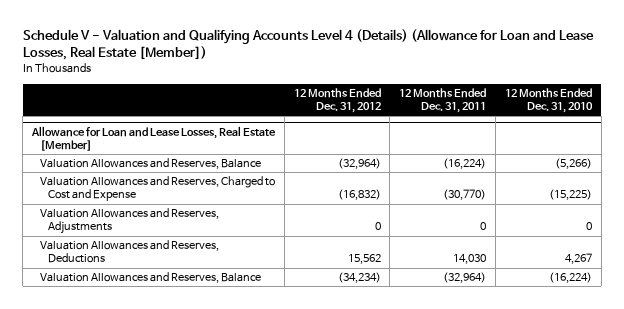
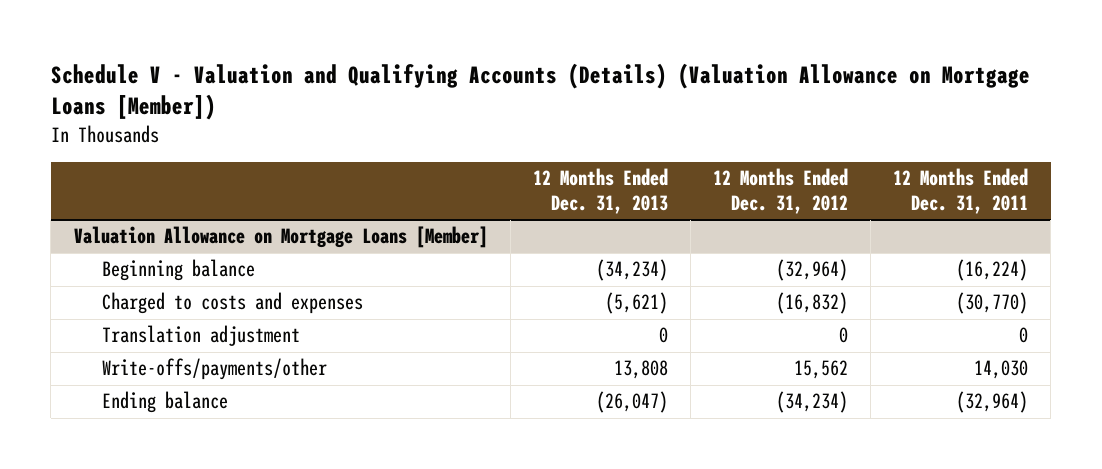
[22,29,594,61] Schedule V - Valuation and Qualifying Accounts Level 4 (Details) (Allowance for Loan and Lease Losses, Real Estate [Member]) -> [50,62,1030,121] Schedule V - Valuation and Qualifying Accounts (Details) (Valuation Allowance on Mortgage Loans [Member])
[504,87,593,113] 12 Months Ended Dec. 31, 2010 -> none
none -> [532,168,668,214] 12 Months Ended Dec. 31, 2013
[31,125,277,152] Allowance for Loan and Lease Losses, Real Estate [Member] -> none
none -> [73,226,488,249] Valuation Allowance on Mortgage Loans [Member]
[39,158,261,170] Valuation Allowances and Reserves, Balance -> [101,259,255,282] Beginning balance
[39,176,275,202] Valuation Allowances and Reserves, Charged to Cost and Expense -> [101,292,363,315] Charged to costs and expenses
[39,208,219,235] Valuation Allowances and Reserves, Adjustments -> [101,325,300,347] Translation adjustment
[39,240,219,264] Valuation Allowances and Reserves, Deductions -> [101,358,327,381] Write-offs/payments/other
[39,272,261,284] Valuation Allowances and Reserves, Balance -> [101,391,228,414] Ending balance

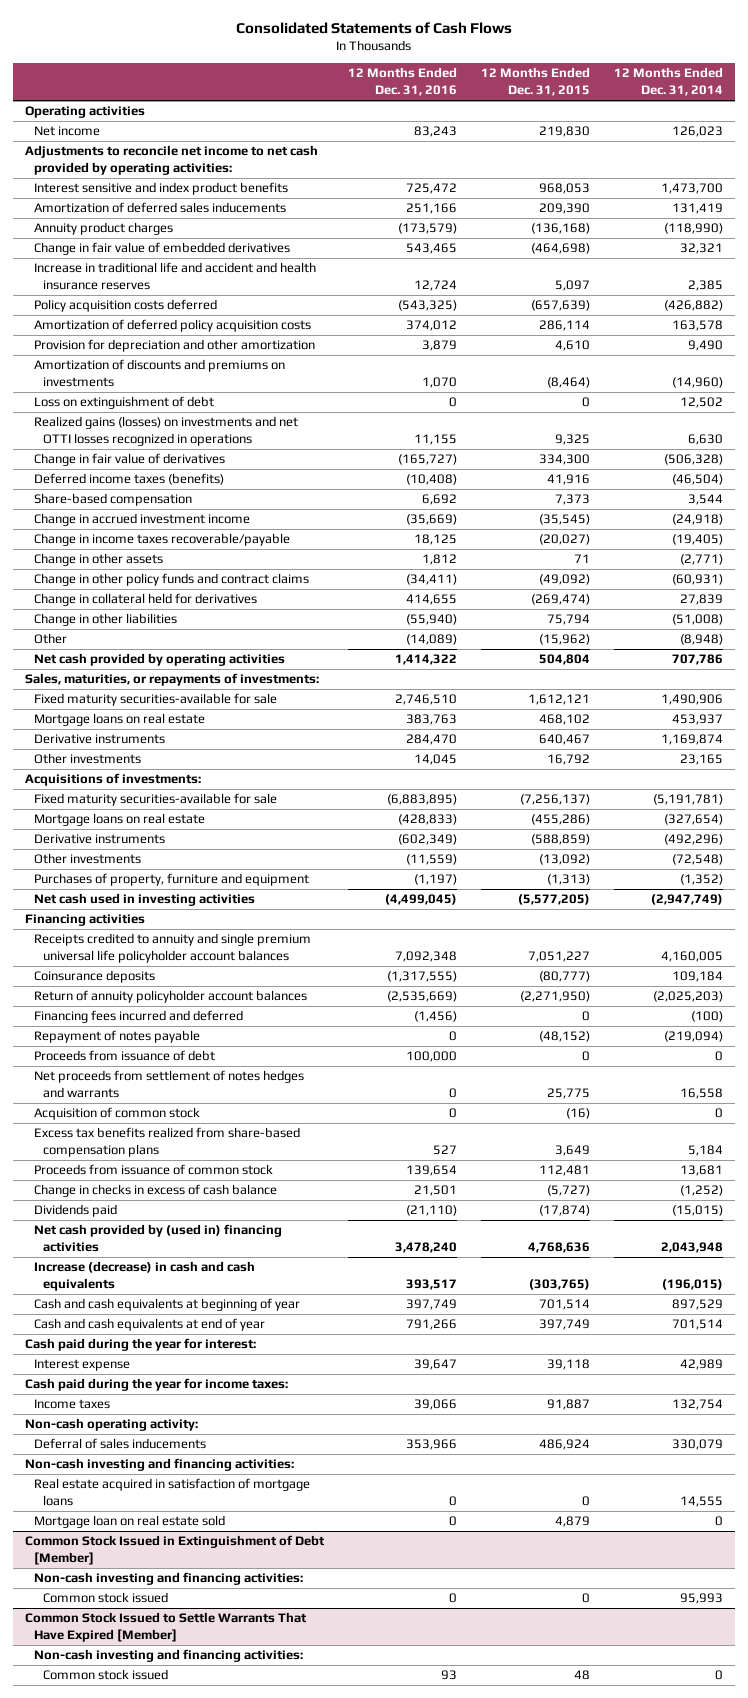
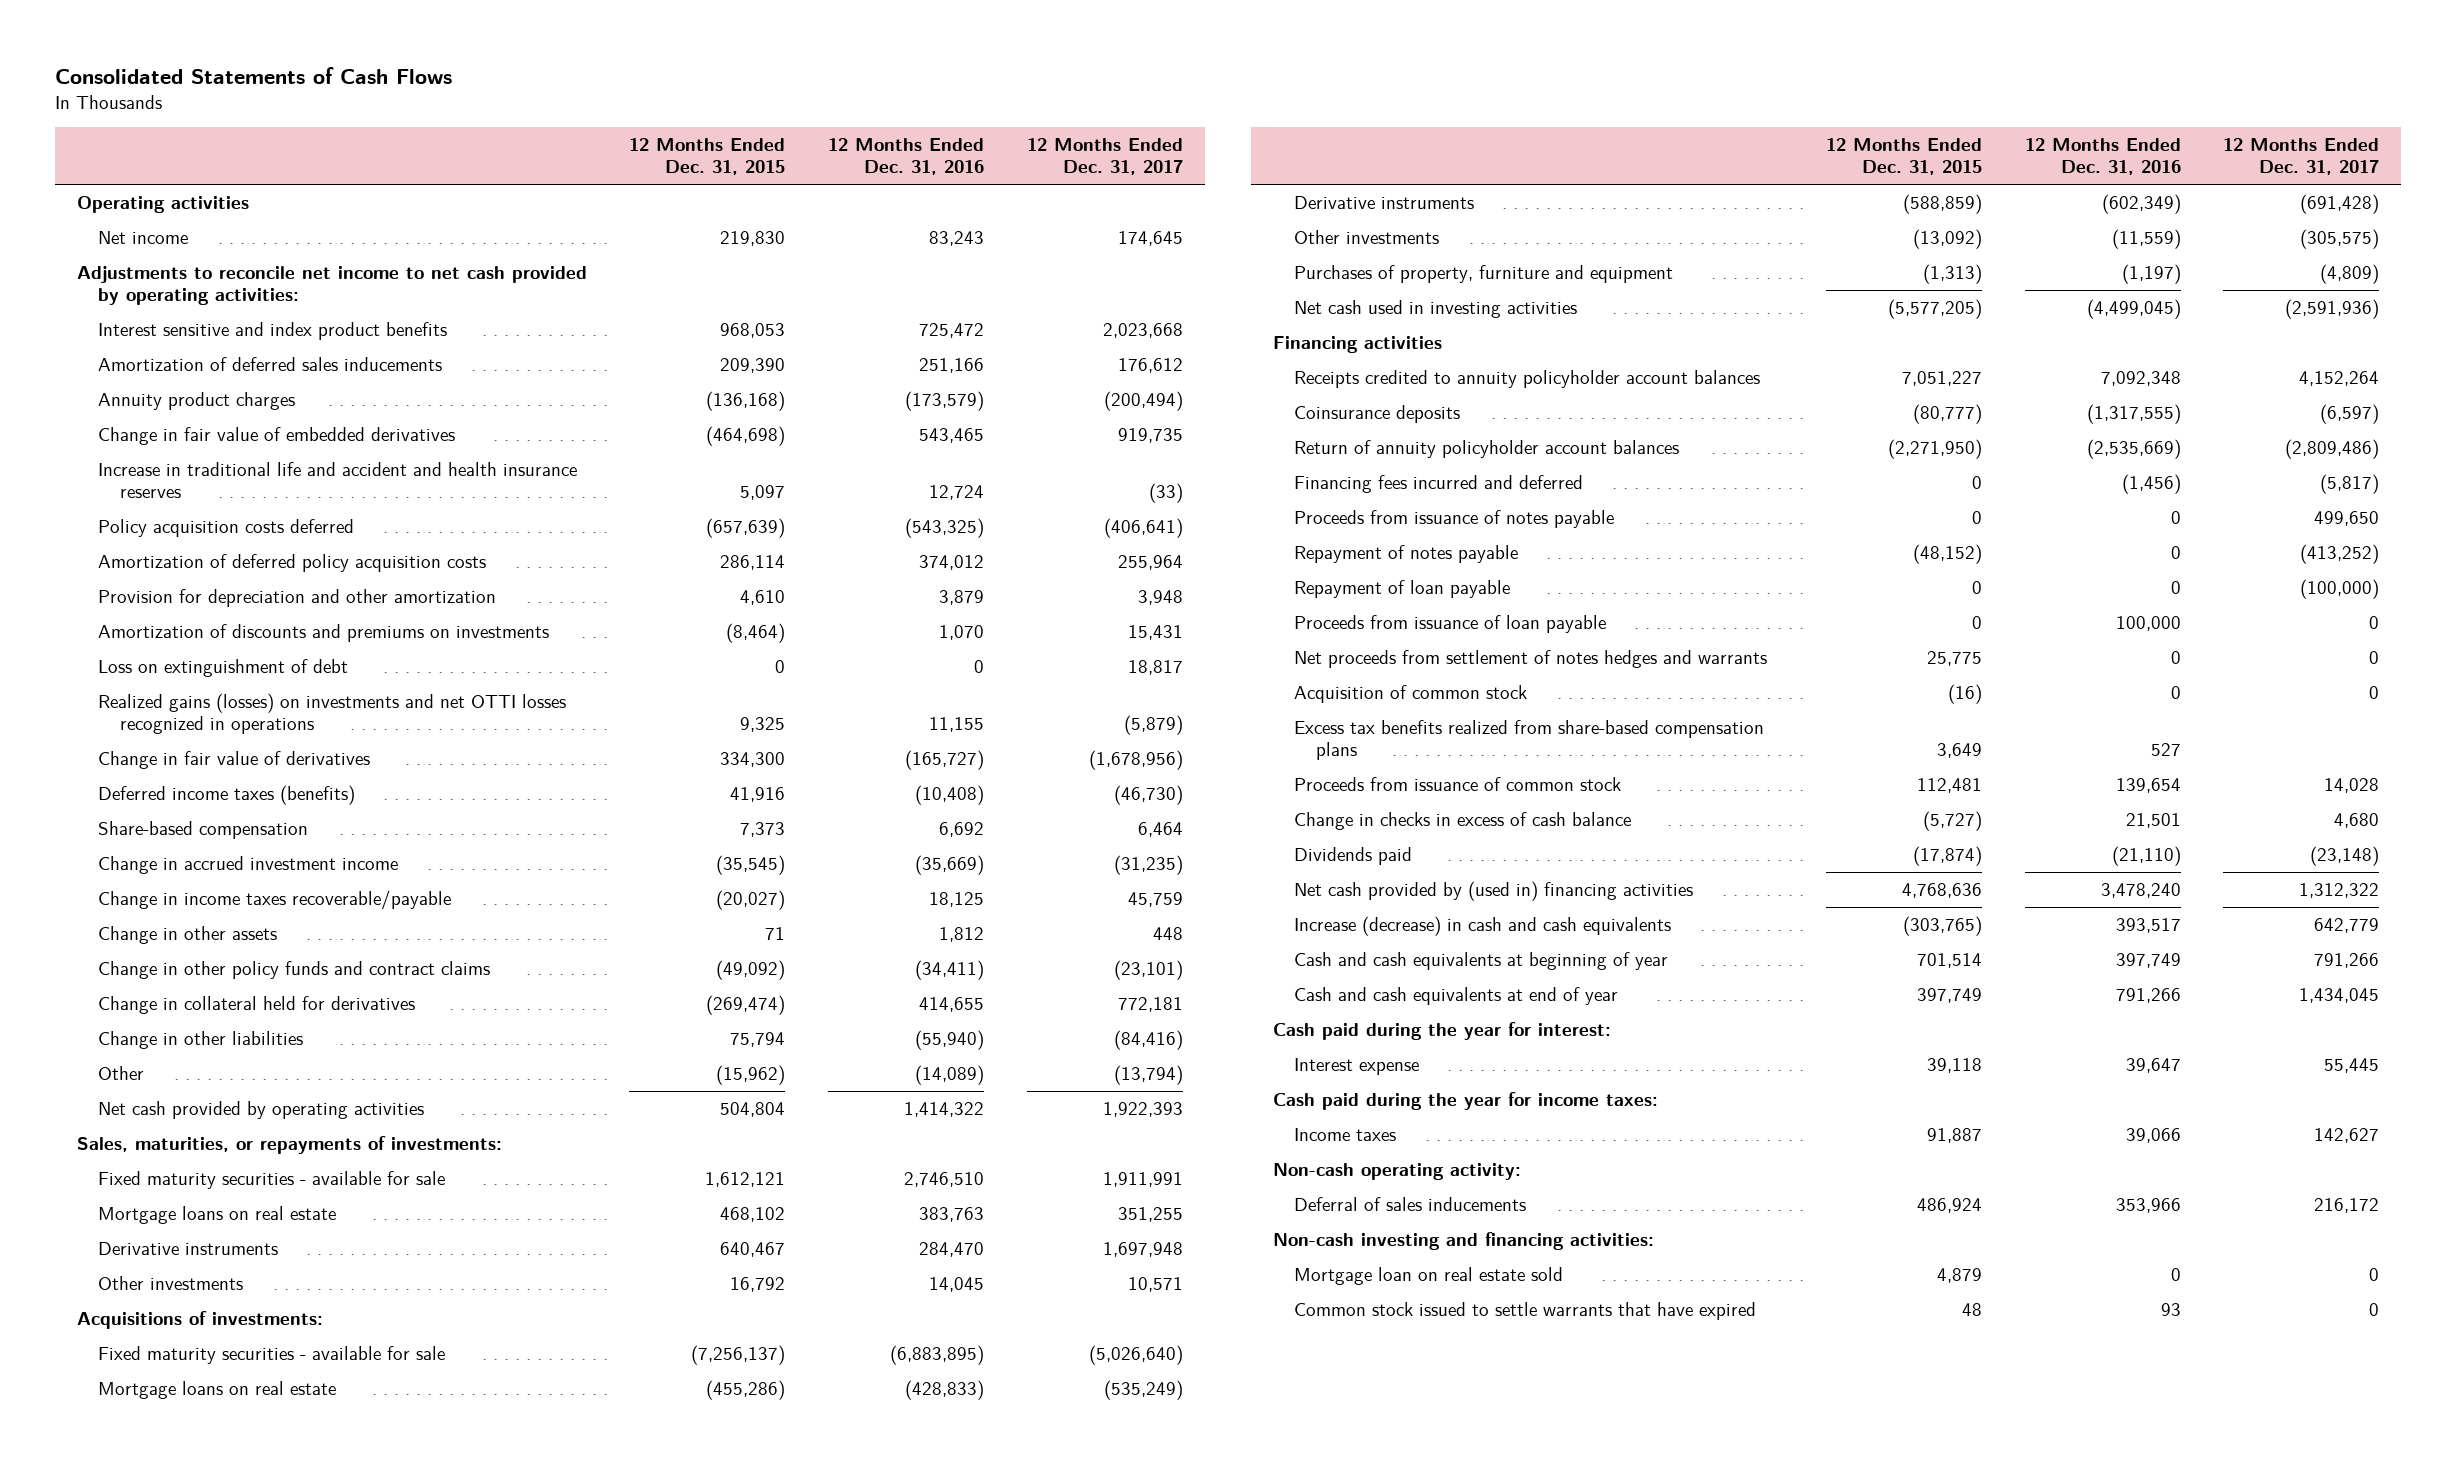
[614,67,724,97] 12 Months Ended Dec. 31, 2014 -> none
none -> [1027,138,1184,176] 12 Months Ended Dec. 31, 2017
[33,693,277,707] Fixed maturity securities-available for sale -> [98,1171,446,1190] Fixed maturity securities - available for sale
[33,793,277,807] Fixed maturity securities-available for sale -> [98,1346,446,1365] Fixed maturity securities - available for sale
[33,933,311,964] Receipts credited to annuity and single premium universal life policyholder account balances -> [1294,370,1761,389] Receipts credited to annuity policyholder account balances
none -> [1294,510,1615,529] Proceeds from issuance of notes payable
none -> [1294,580,1511,599] Repayment of loan payable
[33,1050,215,1062] Proceeds from issuance of debt -> [1294,615,1607,634] Proceeds from issuance of loan payable
[33,1478,310,1507] Real estate acquired in satisfaction of mortgage loans -> none
[24,1535,325,1566] Common Stock Issued in Extinguishment of Debt [Member] -> none
[33,1572,303,1586] Non-cash investing and financing activities: -> none
[24,1612,307,1643] Common Stock Issued to Settle Warrants That Have Expired [Member] -> none
[33,1649,303,1663] Non-cash investing and financing activities: -> none
[43,1669,169,1681] Common stock issued -> none
[43,1592,169,1604] Common stock issued -> [1294,1302,1757,1321] Common stock issued to settle warrants that have expired
[448,1593,457,1604] 0 -> [2160,1303,2181,1317] 93
[581,1593,590,1604] 0 -> [1961,1303,1982,1317] 48

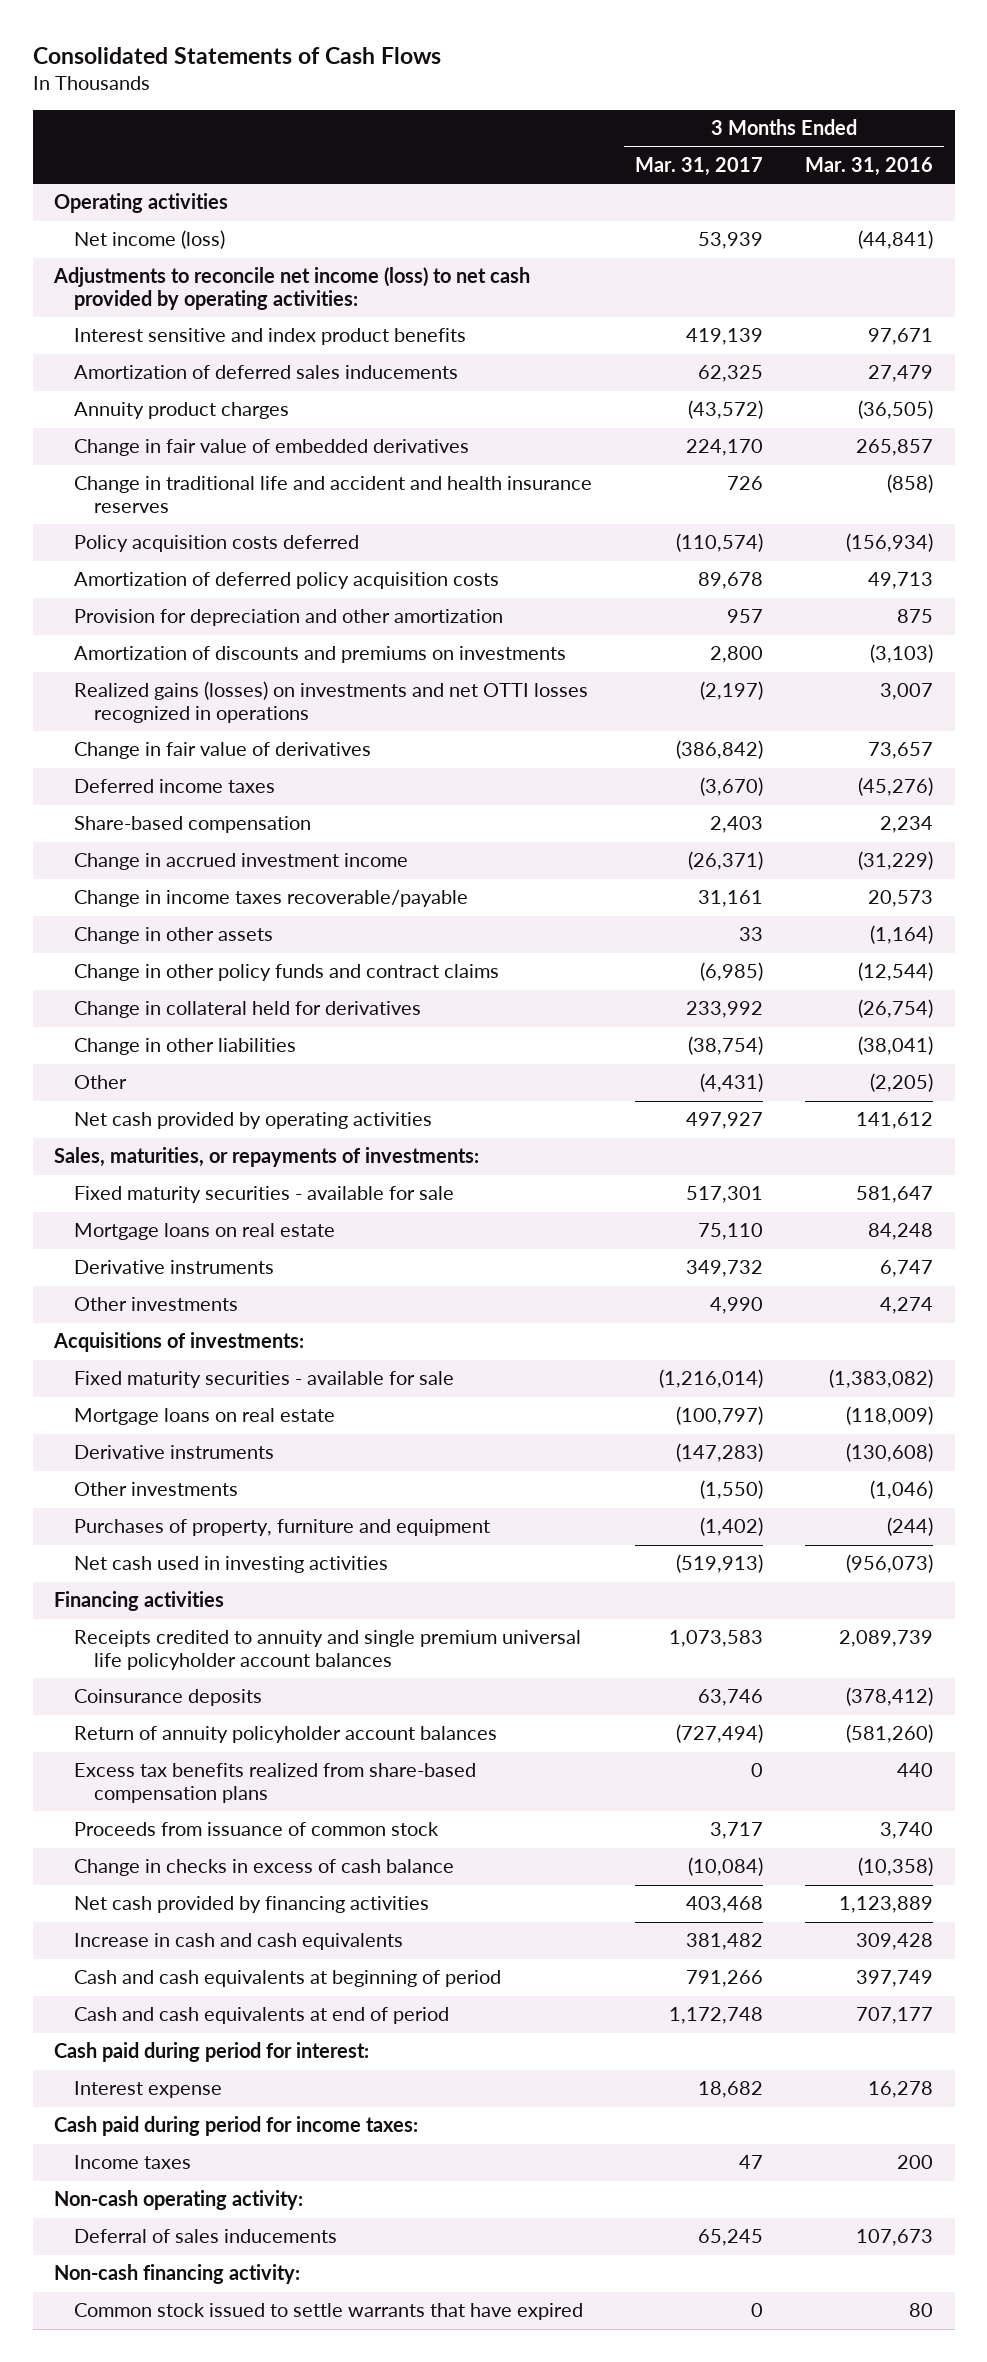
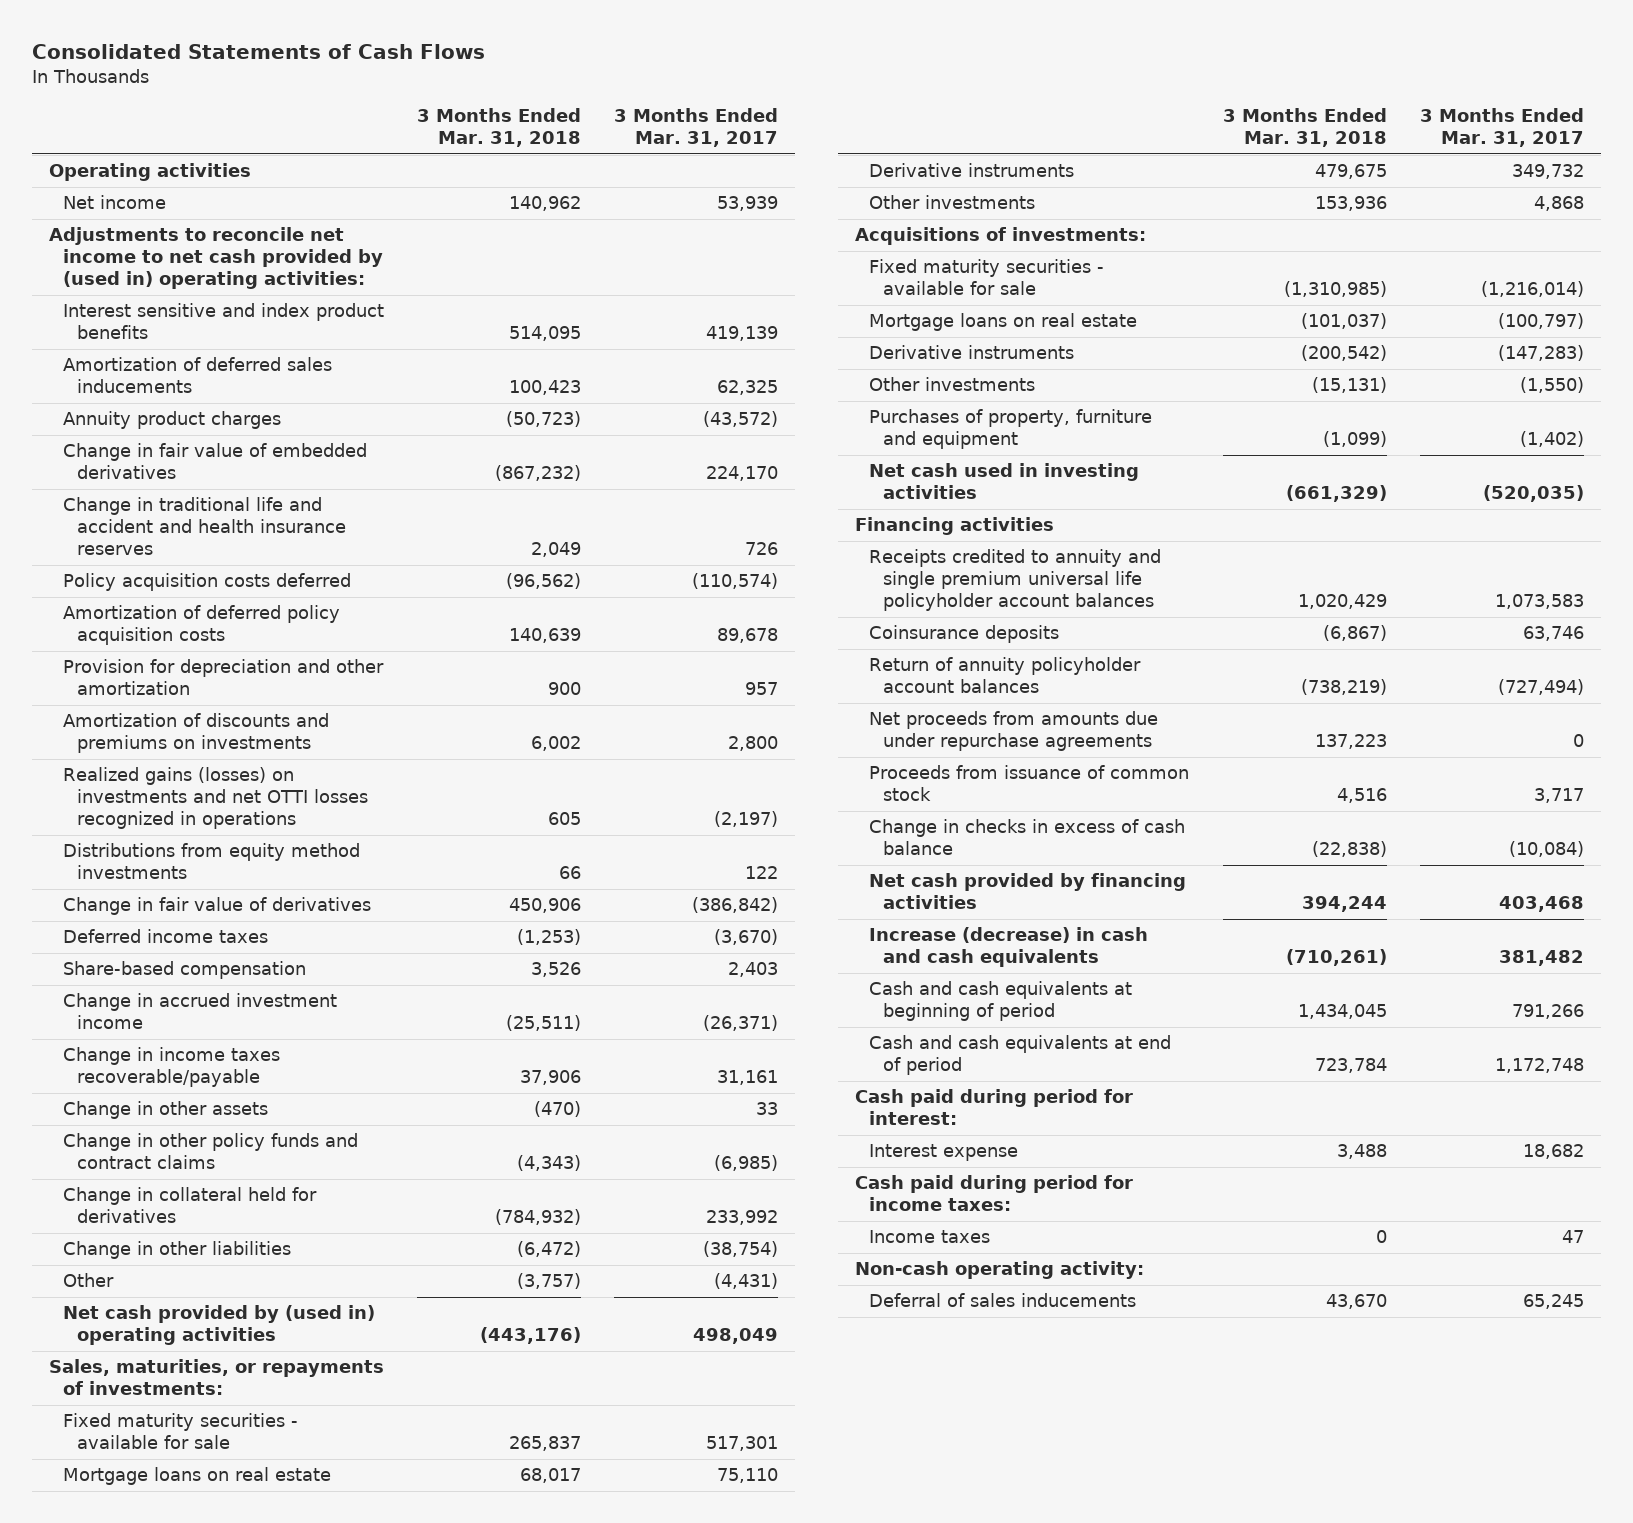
[805,157,934,177] Mar. 31, 2016 -> none
none -> [417,108,582,147] 3 Months Ended Mar. 31, 2018
[74,230,226,250] Net income (loss) -> [62,195,166,210] Net income
[53,267,531,311] Adjustments to reconcile net income (loss) to net cash provided by operating activities: -> [48,227,383,289] Adjustments to reconcile net income to net cash provided by (used in) operating activities:
none -> [62,843,360,880] Distributions from equity method investments
[74,1112,433,1130] Net cash provided by operating activities -> [62,1305,375,1346] Net cash provided by (used in) operating activities
[685,1112,763,1130] 497,927 -> [693,1328,779,1345] 498,049
[709,1297,763,1315] 4,990 -> [1534,196,1585,212] 4,868
[675,1554,763,1574] (519,913) -> [1483,485,1585,503] (520,035)
[74,1763,477,1804] Excess tax benefits realized from share-based compensation plans -> none
none -> [868,711,1158,752] Net proceeds from amounts due under repurchase agreements
[74,1933,404,1951] Increase in cash and cash equivalents -> [868,927,1148,968] Increase (decrease) in cash and cash equivalents
[54,2264,301,2285] Non-cash financing activity: -> none
[74,2303,584,2321] Common stock issued to settle warrants that have expired -> none

